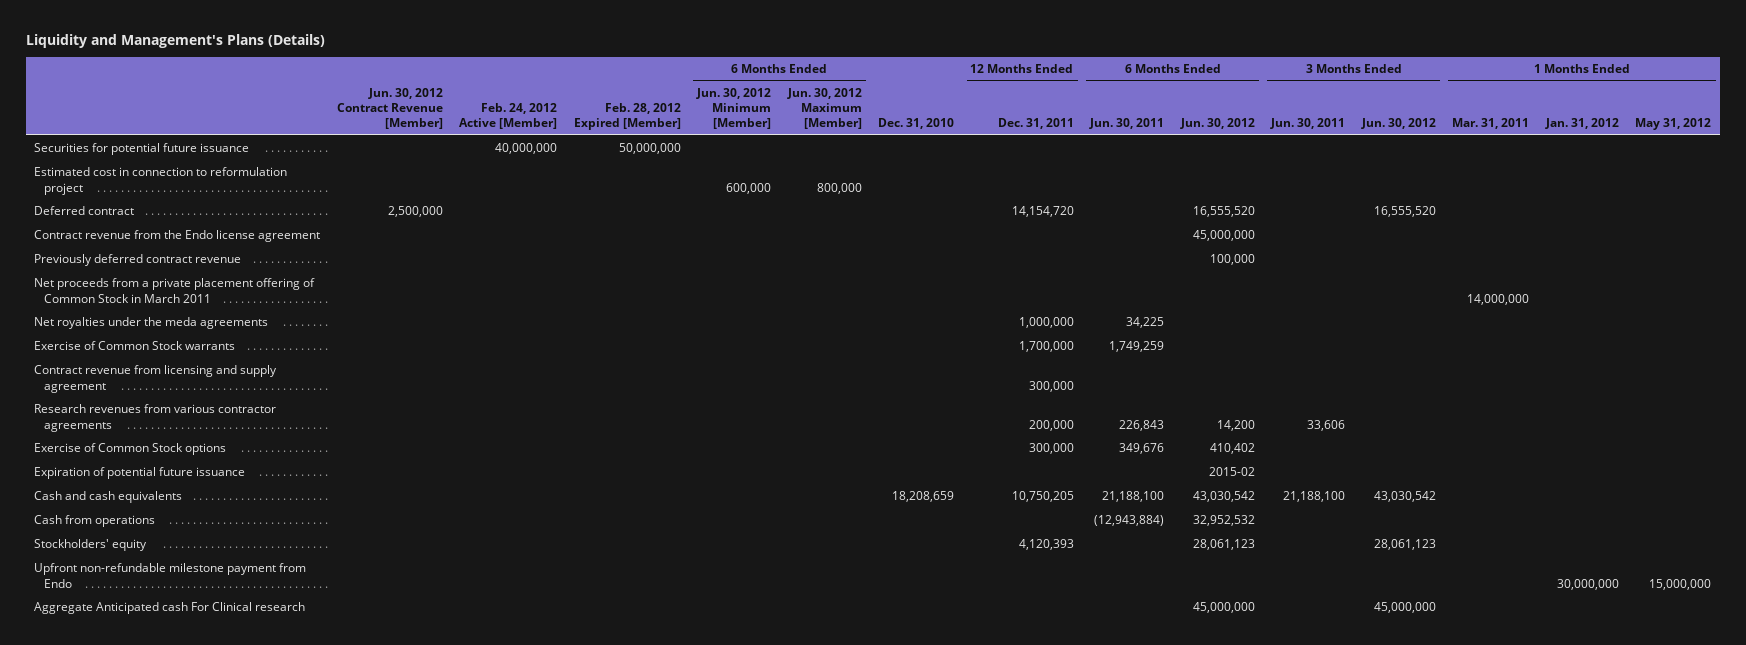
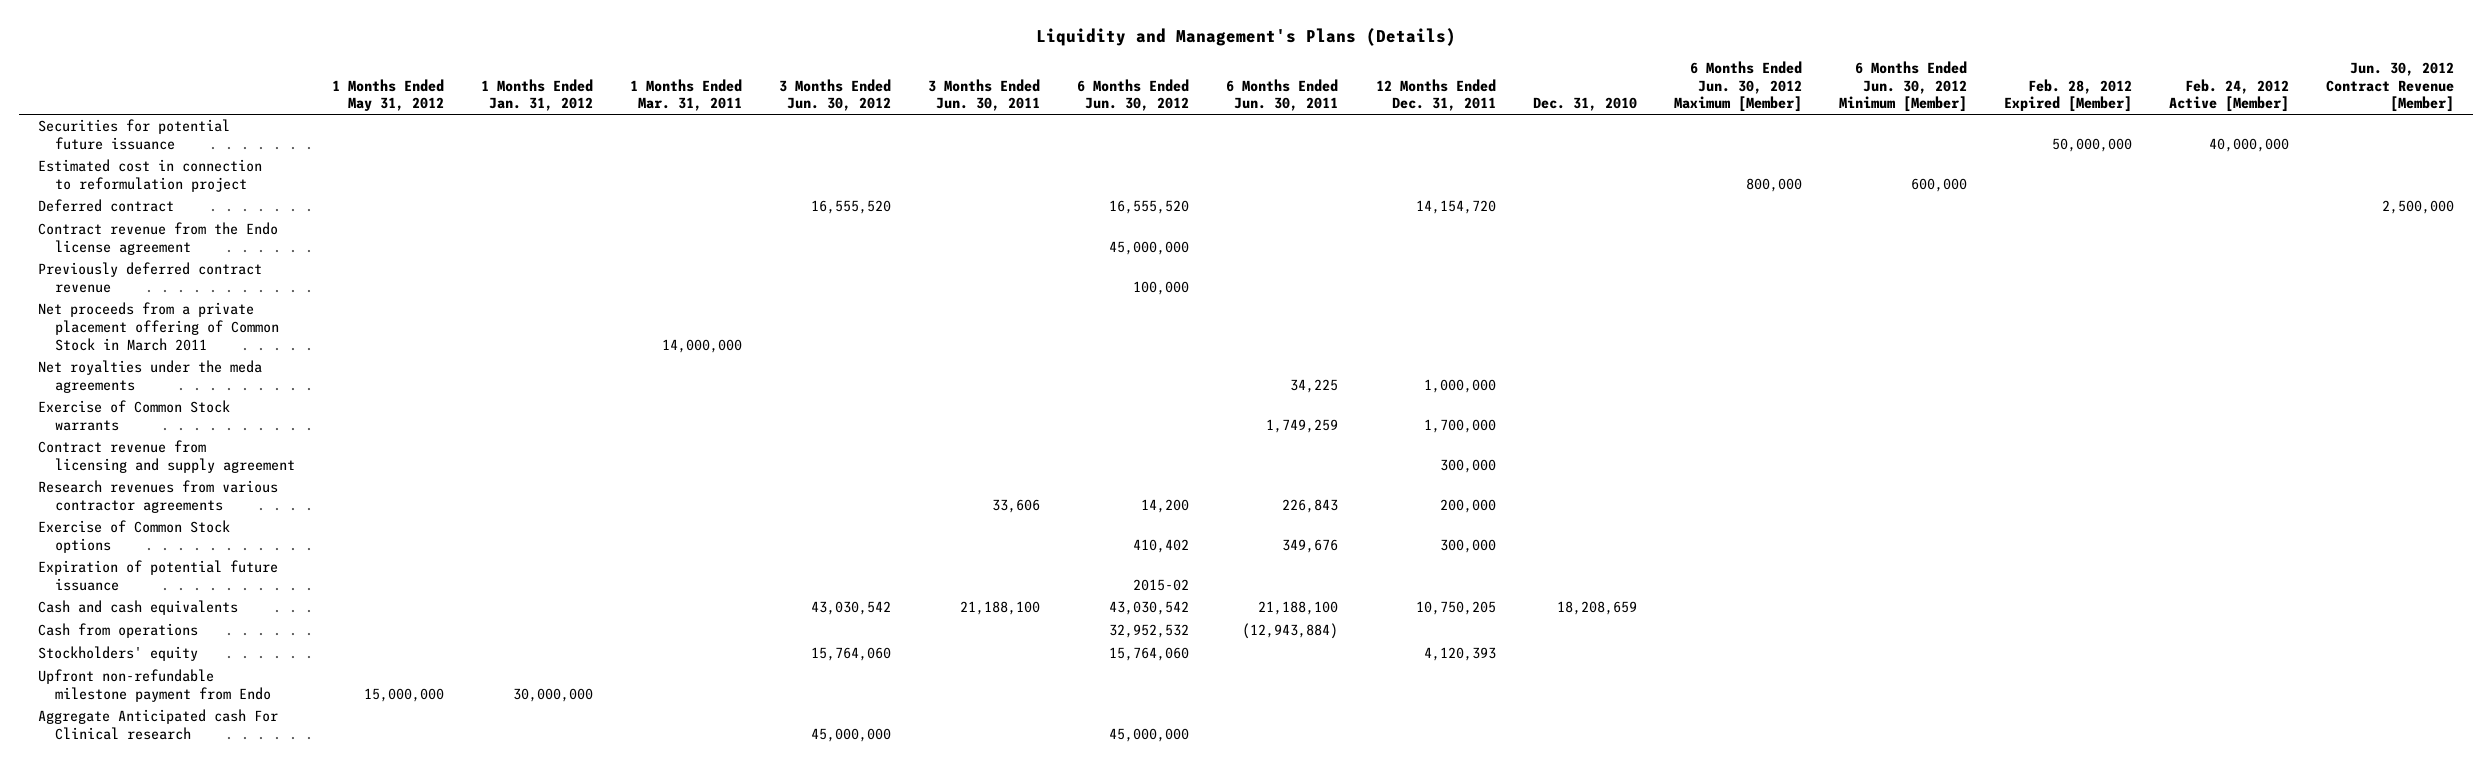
[1192,539,1255,551] 28,061,123 -> [1109,647,1190,662] 15,764,060
[1373,539,1436,551] 28,061,123 -> [811,647,892,662] 15,764,060

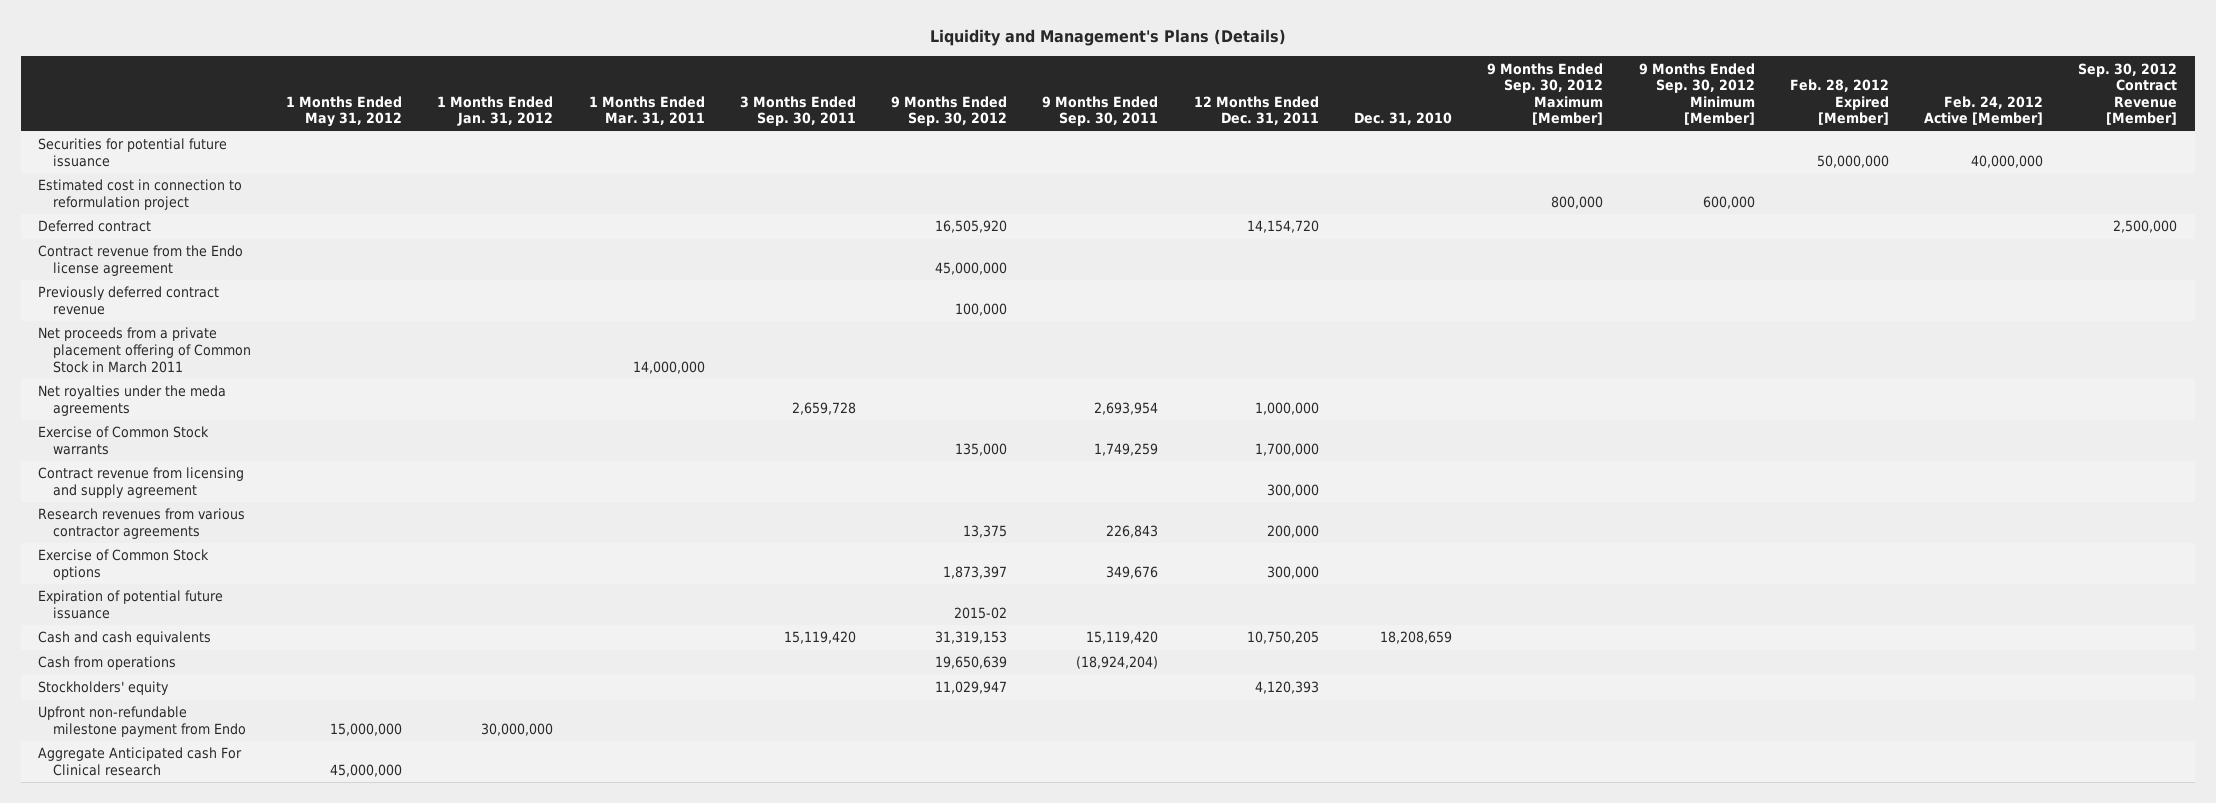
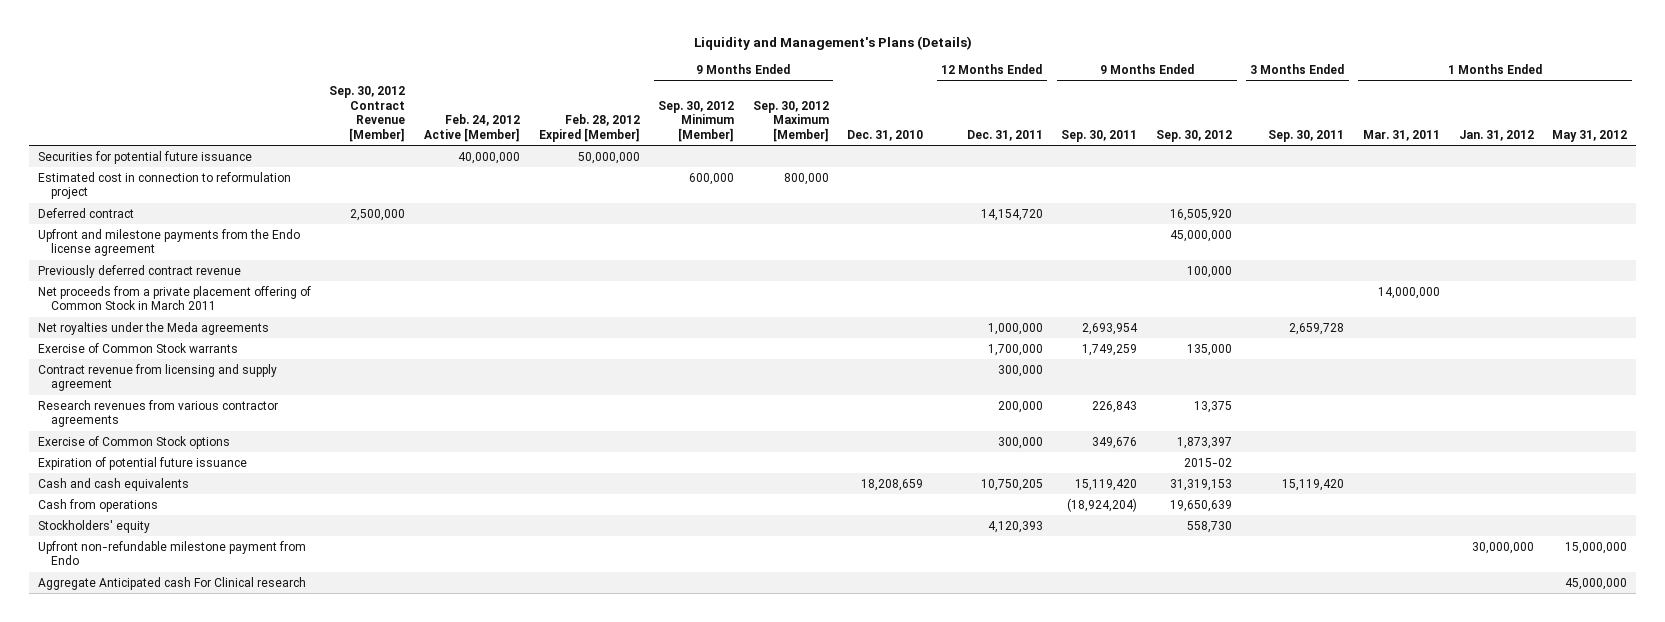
[38,245,244,277] Contract revenue from the Endo license agreement -> [37,228,300,257] Upfront and milestone payments from the Endo license agreement
[38,385,227,417] Net royalties under the meda agreements -> [37,321,269,335] Net royalties under the Meda agreements
[935,681,1008,695] 11,029,947 -> [1186,520,1232,533] 558,730

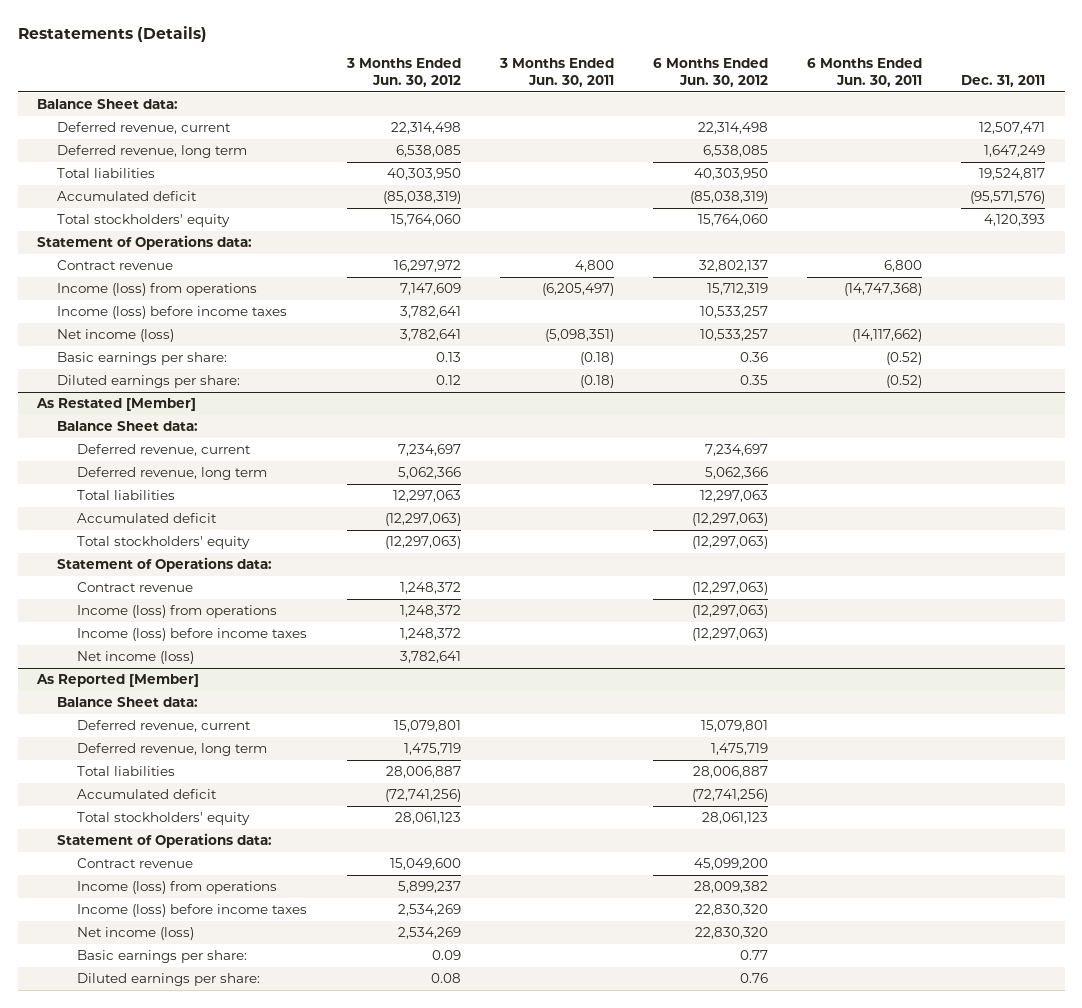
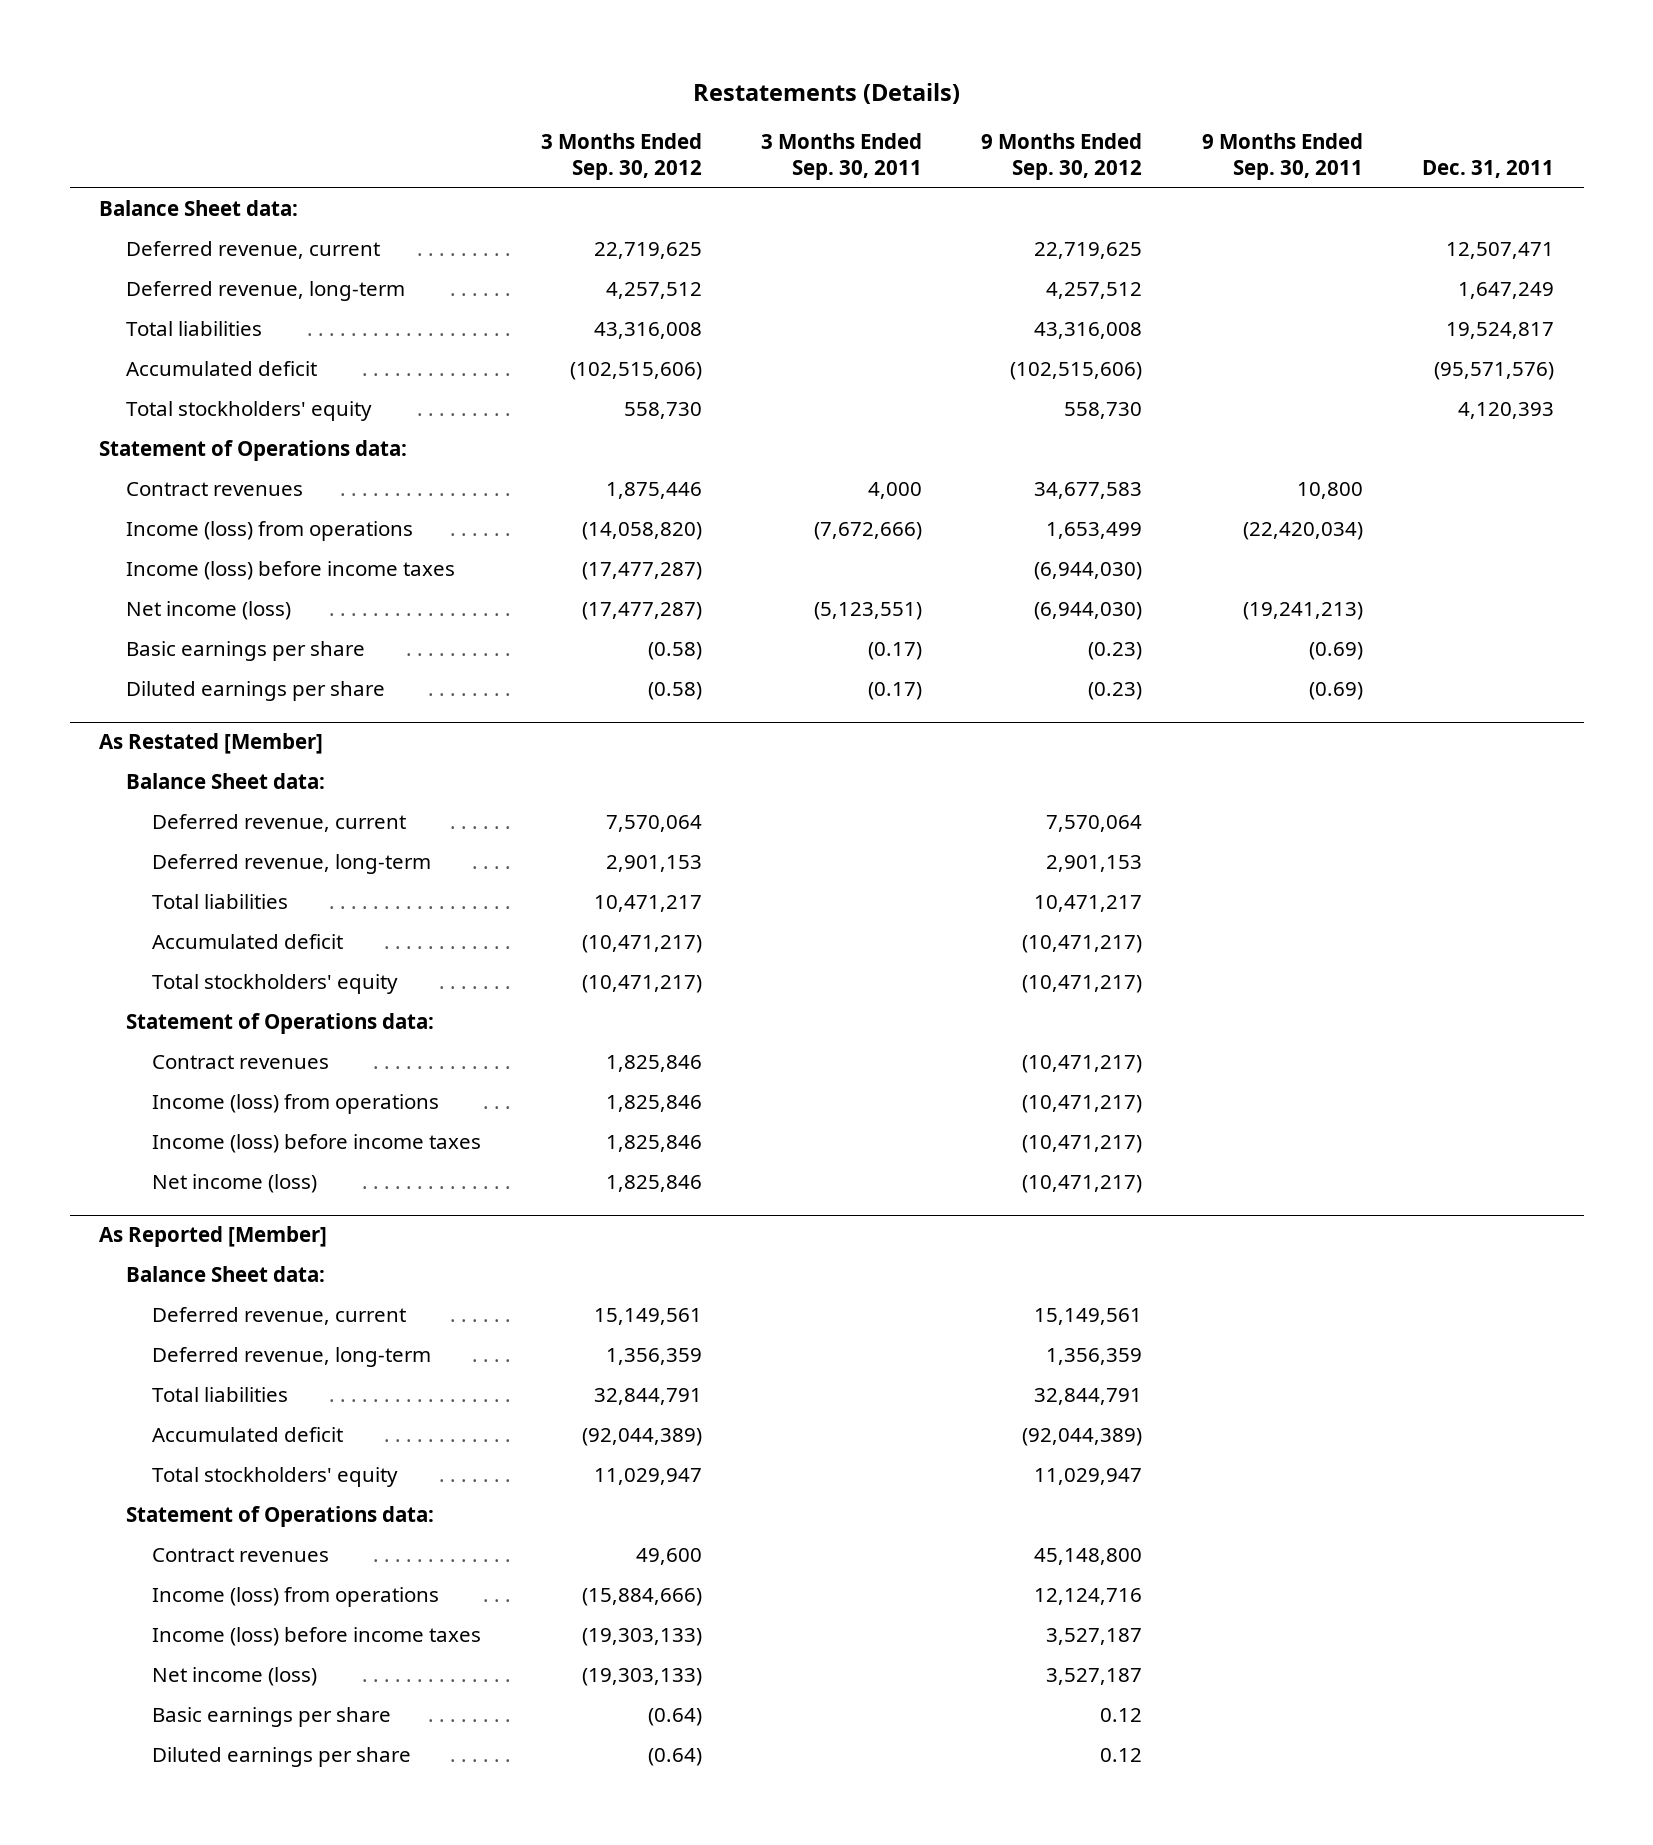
[345,58,461,88] 3 Months Ended Jun. 30, 2012 -> none
[498,58,614,88] 3 Months Ended Jun. 30, 2011 -> none
[652,58,768,88] 6 Months Ended Jun. 30, 2012 -> none
[807,58,923,88] 6 Months Ended Jun. 30, 2011 -> none
none -> [540,132,702,181] 3 Months Ended Sep. 30, 2012
none -> [761,132,923,181] 3 Months Ended Sep. 30, 2011
none -> [981,132,1143,181] 9 Months Ended Sep. 30, 2012
none -> [1201,132,1363,181] 9 Months Ended Sep. 30, 2011
[57,145,248,159] Deferred revenue, long term -> [125,281,405,302] Deferred revenue, long-term
[57,260,174,271] Contract revenue -> [125,482,303,497] Contract revenues
[57,352,228,366] Basic earnings per share: -> [125,641,365,662] Basic earnings per share
[57,375,241,389] Diluted earnings per share: -> [125,681,385,702] Diluted earnings per share
[77,467,268,481] Deferred revenue, long term -> [152,854,432,875] Deferred revenue, long-term
[77,582,194,593] Contract revenue -> [152,1055,330,1070] Contract revenues
[77,743,268,757] Deferred revenue, long term -> [152,1347,432,1368] Deferred revenue, long-term
[77,858,194,869] Contract revenue -> [152,1548,330,1563] Contract revenues
[77,950,248,964] Basic earnings per share: -> [152,1707,392,1728] Basic earnings per share
[77,973,261,987] Diluted earnings per share: -> [152,1747,412,1768] Diluted earnings per share

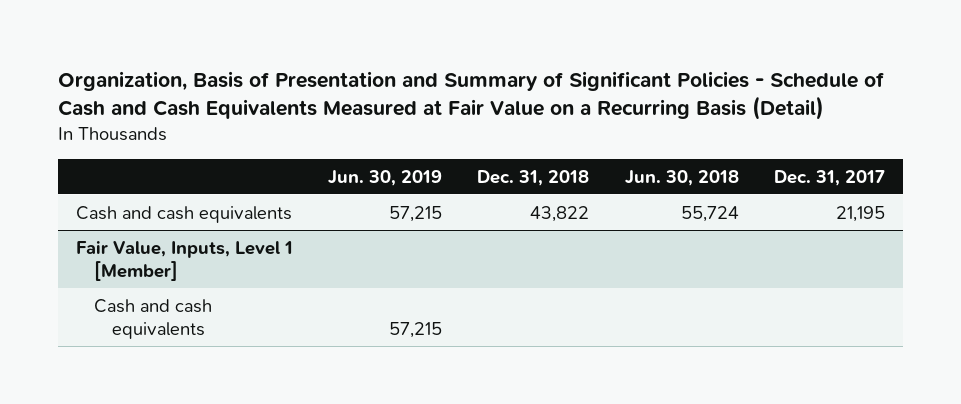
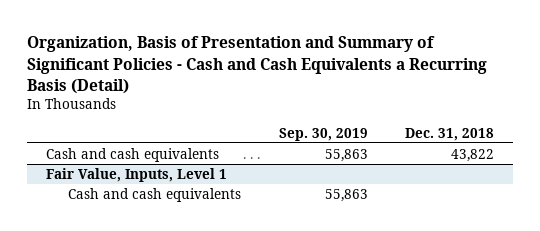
[58,70,886,121] Organization, Basis of Presentation and Summary of Significant Policies - Schedule of Cash and Cash Equivalents Measured at Fair Value on a Recurring Basis (Detail) -> [27,36,488,94] Organization, Basis of Presentation and Summary of Significant Policies - Cash and Cash Equivalents a Recurring Basis (Detail)
[328,169,443,186] Jun. 30, 2019 -> none
[624,169,739,186] Jun. 30, 2018 -> none
[773,169,885,186] Dec. 31, 2017 -> none
none -> [278,127,368,141] Sep. 30, 2019
[75,240,293,281] Fair Value, Inputs, Level 1 [Member] -> [46,167,228,182] Fair Value, Inputs, Level 1

